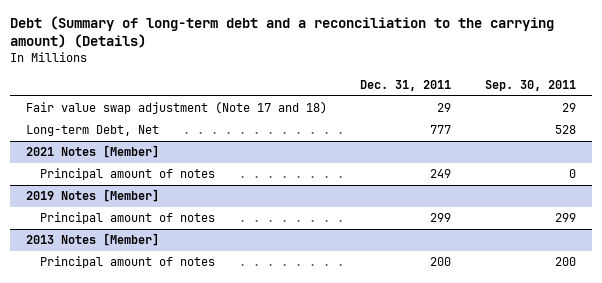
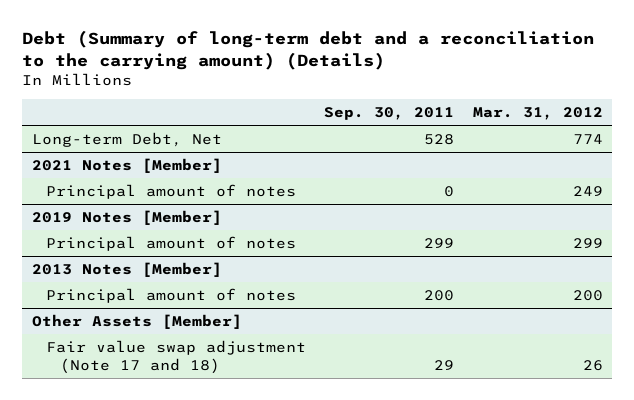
[360,80,452,92] Dec. 31, 2011 -> none
none -> [472,107,603,121] Mar. 31, 2012
[26,101,328,115] Fair value swap adjustment (Note 17 and 18) -> none
none -> [31,313,242,329] Other Assets [Member]
none -> [45,339,306,374] Fair value swap adjustment (Note 17 and 18)

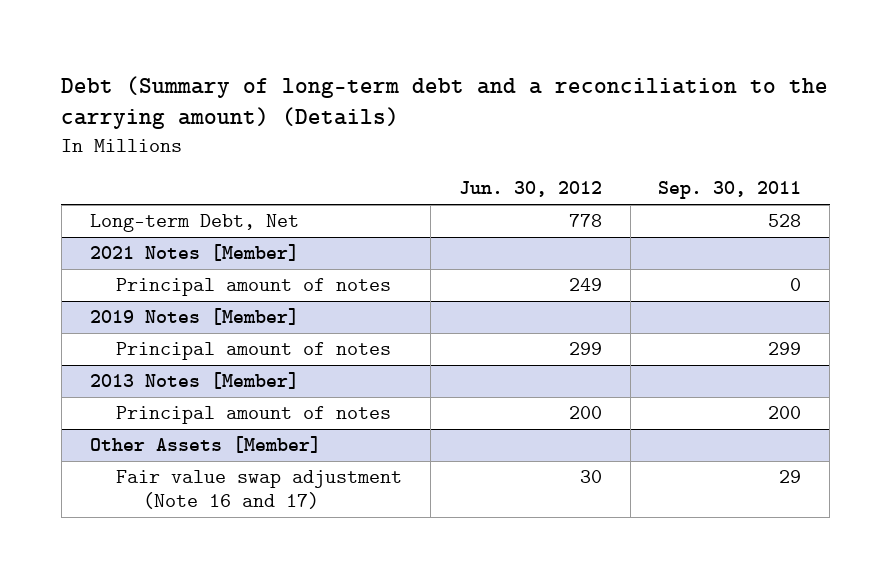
[472,107,603,121] Mar. 31, 2012 -> none
none -> [458,181,602,198] Jun. 30, 2012
[45,339,306,374] Fair value swap adjustment (Note 17 and 18) -> [116,470,403,510] Fair value swap adjustment (Note 16 and 17)

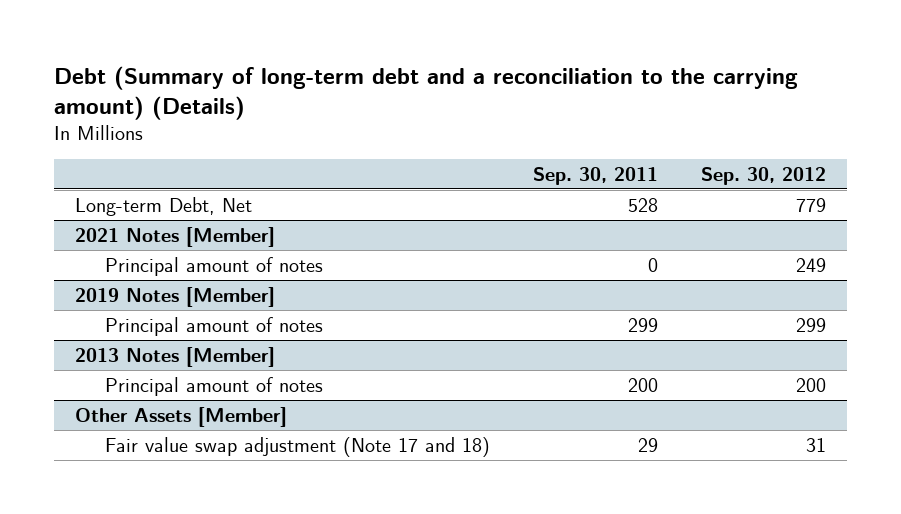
[458,181,602,198] Jun. 30, 2012 -> none
none -> [700,167,826,186] Sep. 30, 2012
[116,470,403,510] Fair value swap adjustment (Note 16 and 17) -> [105,436,491,457] Fair value swap adjustment (Note 17 and 18)

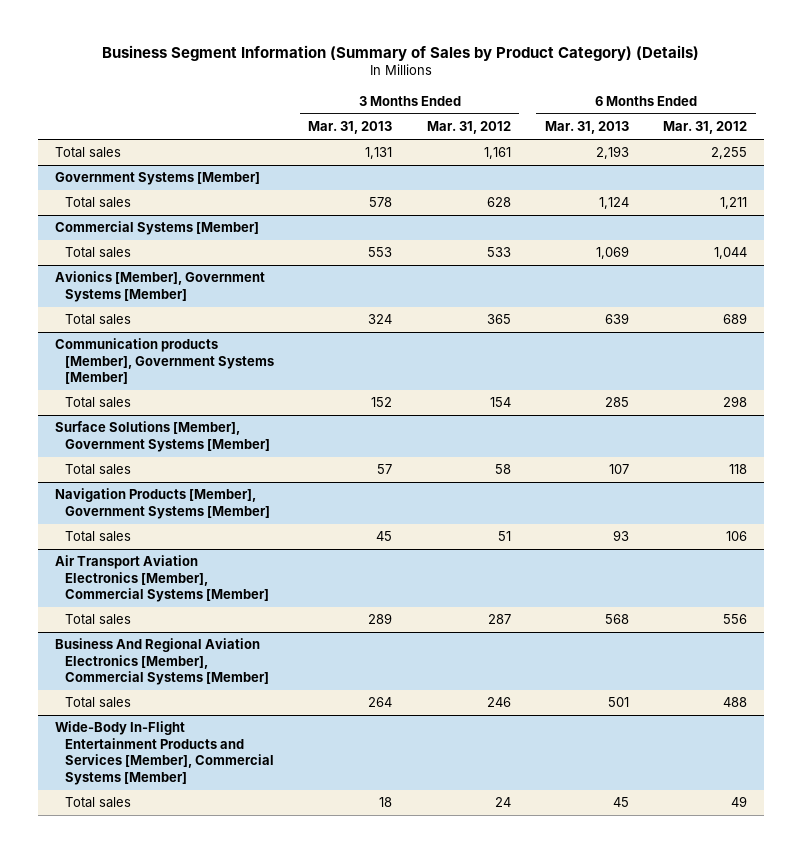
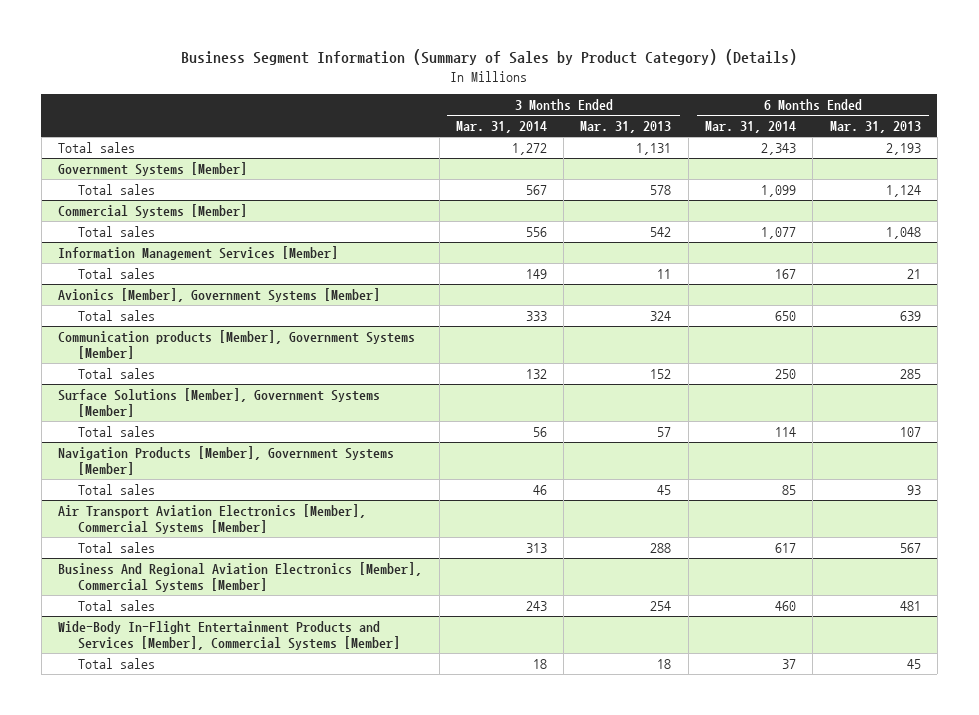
[426,121,511,135] Mar. 31, 2012 -> none
[663,121,748,135] Mar. 31, 2012 -> none
none -> [455,121,547,134] Mar. 31, 2014
none -> [705,121,797,134] Mar. 31, 2014
[368,247,393,258] 553 -> [650,226,672,237] 542
[595,246,629,260] 1,069 -> [885,226,921,239] 1,048
none -> [58,245,339,260] Information Management Services [Member]
none -> [77,267,155,279] Total sales
[368,613,393,625] 289 -> [650,542,672,553] 288
[604,614,629,625] 568 -> [899,542,921,553] 567
[368,697,393,708] 264 -> [650,600,672,611] 254
[607,697,629,708] 501 -> [899,600,921,611] 481

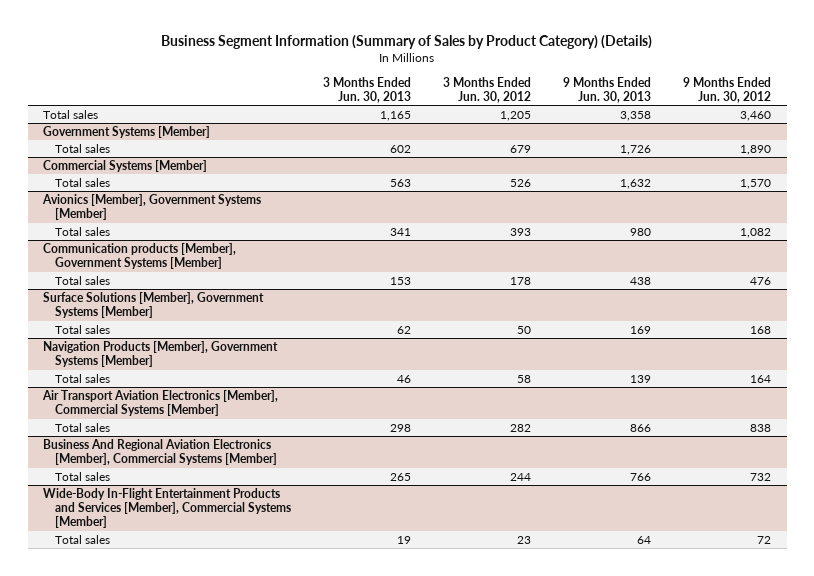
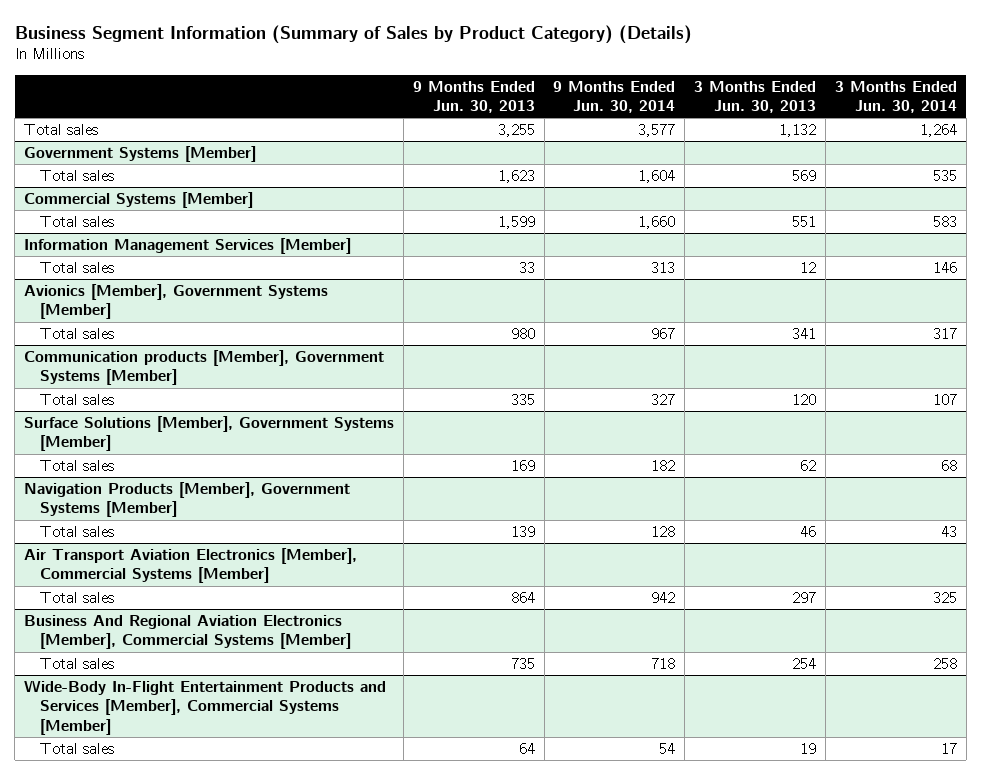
[443,77,532,104] 3 Months Ended Jun. 30, 2012 -> none
[683,77,772,104] 9 Months Ended Jun. 30, 2012 -> none
none -> [553,80,676,114] 9 Months Ended Jun. 30, 2014
none -> [834,80,957,114] 3 Months Ended Jun. 30, 2014
[380,111,412,122] 1,165 -> [779,123,817,137] 1,132
[620,111,652,122] 3,358 -> [497,123,535,137] 3,255
[390,145,412,154] 602 -> [792,169,817,181] 569
[620,145,652,156] 1,726 -> [497,169,535,183] 1,623
[390,179,412,188] 563 -> [792,215,817,227] 551
[620,179,652,190] 1,632 -> [497,215,535,229] 1,599
none -> [23,237,351,254] Information Management Services [Member]
none -> [40,261,115,273] Total sales
[390,277,412,286] 153 -> [792,393,817,405] 120
[630,277,652,286] 438 -> [510,393,535,405] 335
[390,424,412,433] 298 -> [792,591,817,603] 297
[630,424,652,433] 866 -> [510,591,535,603] 864
[390,473,412,482] 265 -> [792,657,817,669] 254
[630,473,652,482] 766 -> [510,657,535,669] 735

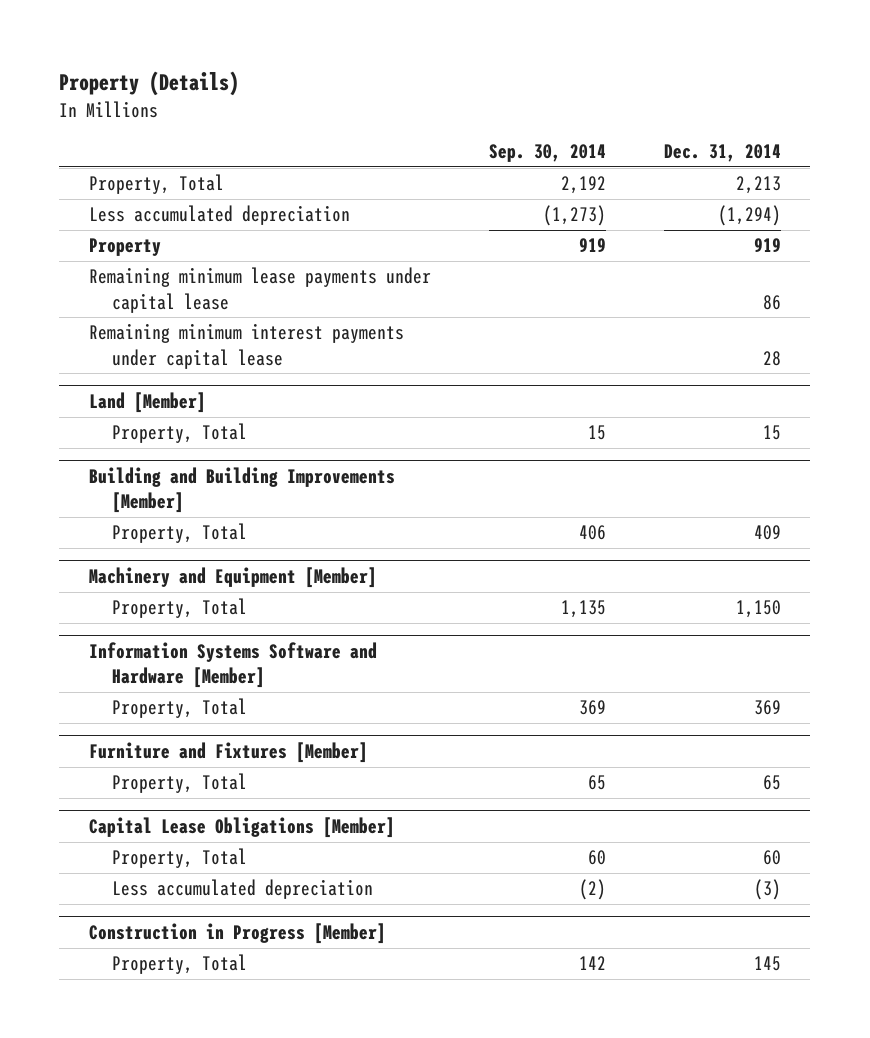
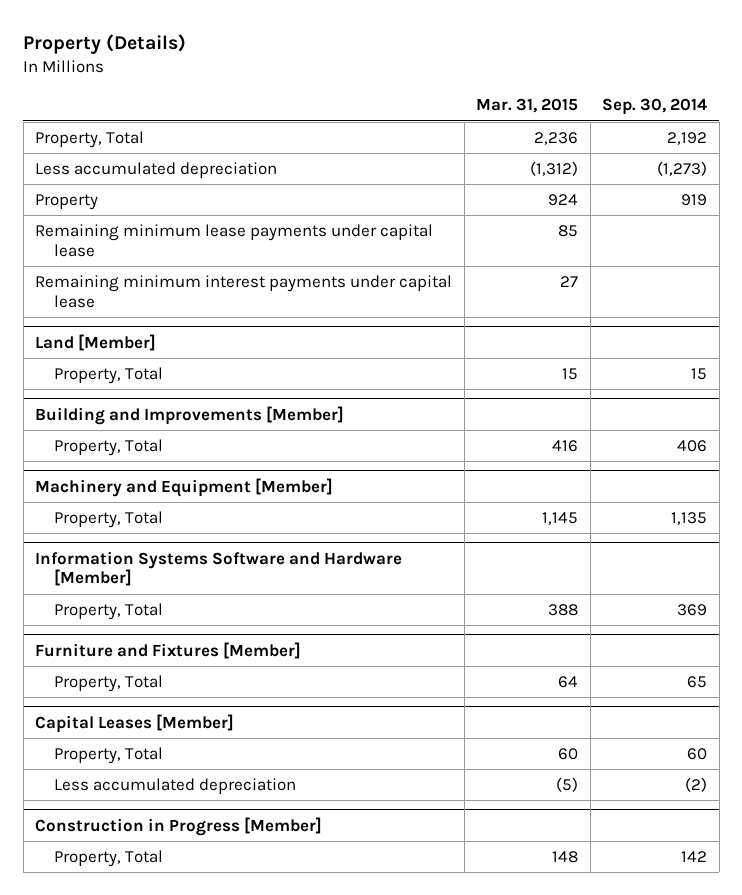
[663,144,781,163] Dec. 31, 2014 -> none
none -> [476,98,579,114] Mar. 31, 2015
[88,467,395,514] Building and Building Improvements [Member] -> [35,405,345,425] Building and Improvements [Member]
[88,817,395,839] Capital Lease Obligations [Member] -> [35,713,235,733] Capital Leases [Member]

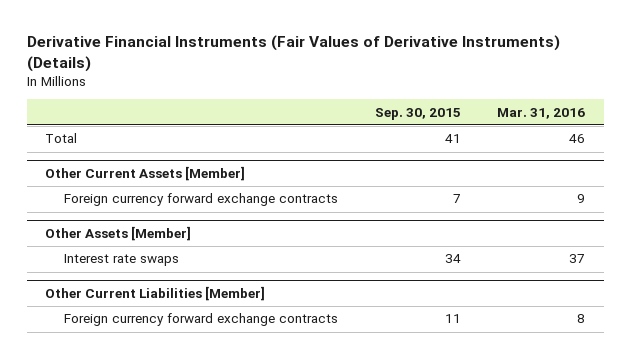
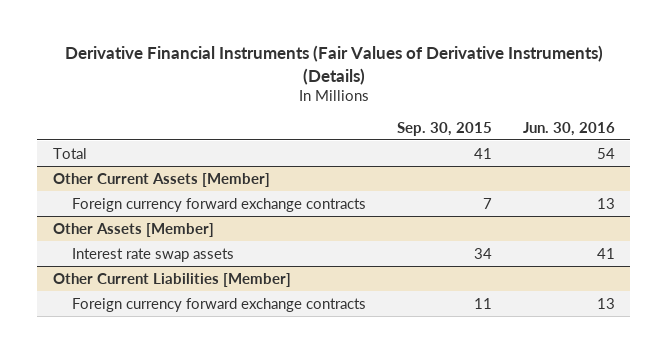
[497,107,586,119] Mar. 31, 2016 -> none
none -> [522,121,615,136] Jun. 30, 2016
[63,254,179,267] Interest rate swaps -> [71,247,234,262] Interest rate swap assets

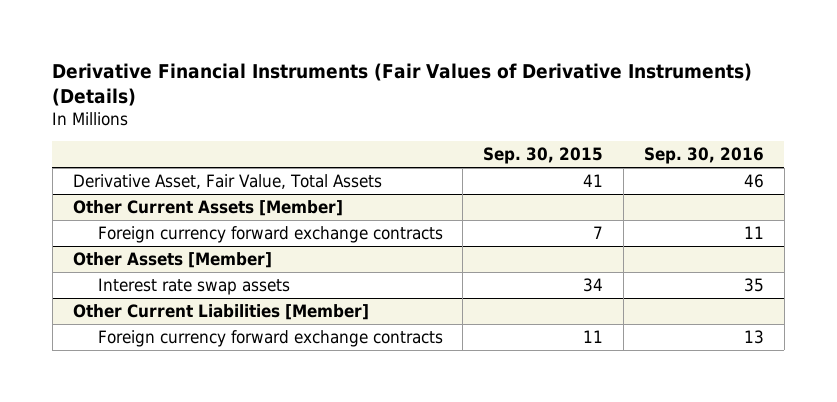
[522,121,615,136] Jun. 30, 2016 -> none
none -> [644,147,765,165] Sep. 30, 2016
[52,147,87,159] Total -> [72,173,382,189] Derivative Asset, Fair Value, Total Assets

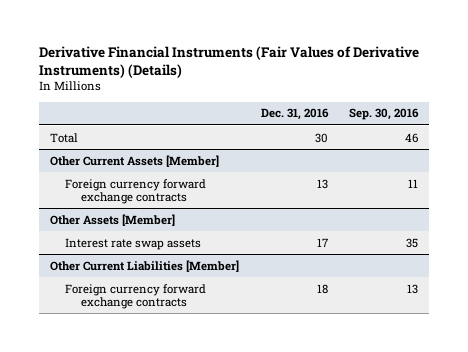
[483,147,604,165] Sep. 30, 2015 -> none
none -> [260,108,329,121] Dec. 31, 2016
[72,173,382,189] Derivative Asset, Fair Value, Total Assets -> [49,132,78,143] Total

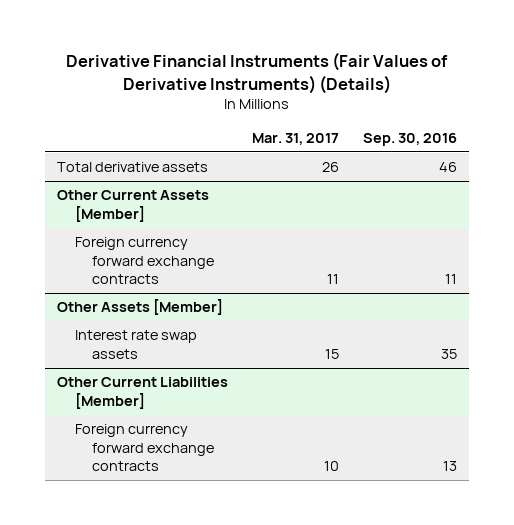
[260,108,329,121] Dec. 31, 2016 -> none
none -> [251,132,339,145] Mar. 31, 2017
[49,132,78,143] Total -> [56,162,208,173] Total derivative assets

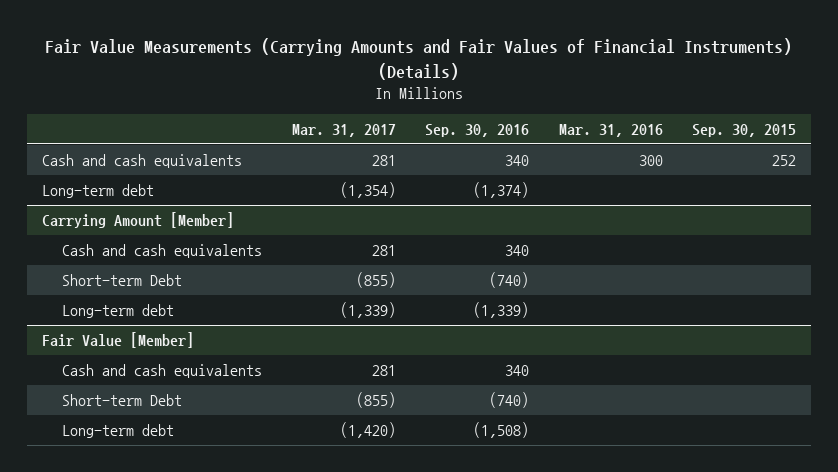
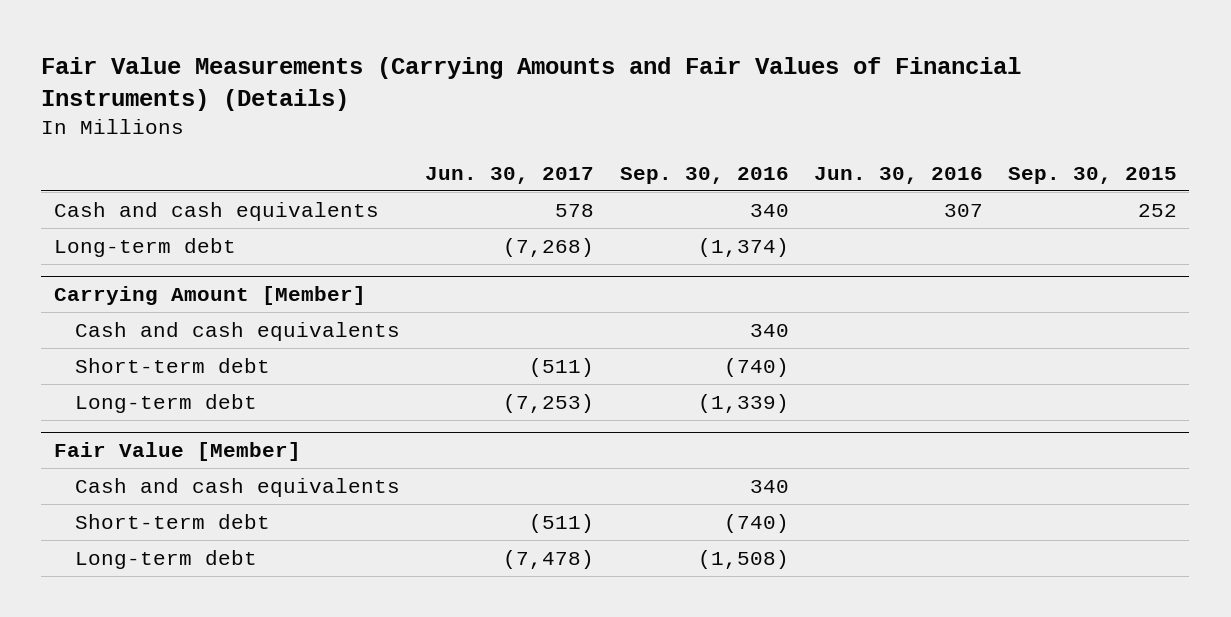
[291,123,396,137] Mar. 31, 2017 -> none
[558,123,663,137] Mar. 31, 2016 -> none
none -> [425,166,595,184] Jun. 30, 2017
none -> [813,166,983,184] Jun. 30, 2016
[61,274,182,287] Short-term Debt -> [75,357,271,373] Short-term debt
[61,394,182,407] Short-term Debt -> [75,513,271,529] Short-term debt

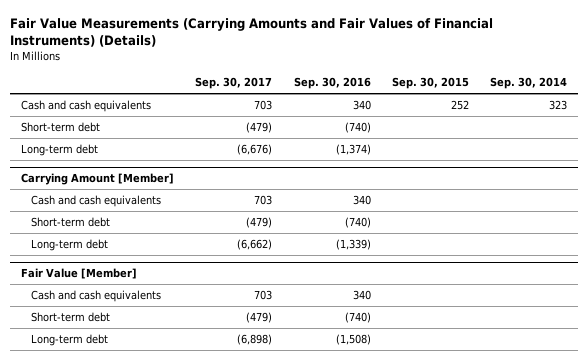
[425,166,595,184] Jun. 30, 2017 -> none
[813,166,983,184] Jun. 30, 2016 -> none
none -> [195,77,273,90] Sep. 30, 2017
none -> [490,77,568,90] Sep. 30, 2014
none -> [20,122,100,133] Short-term debt

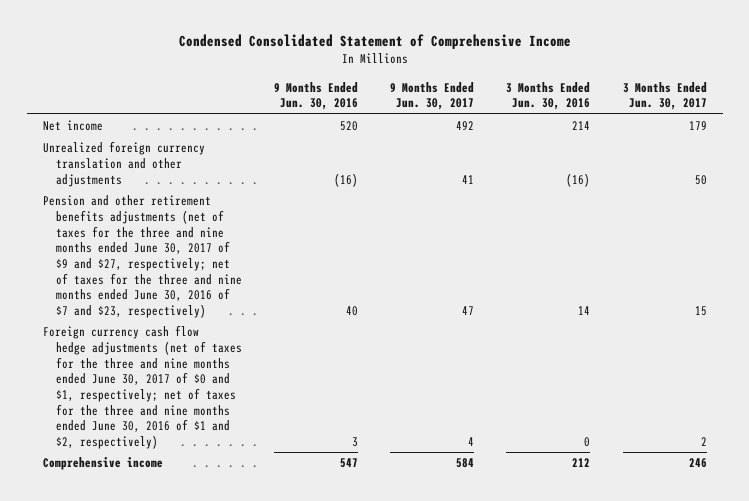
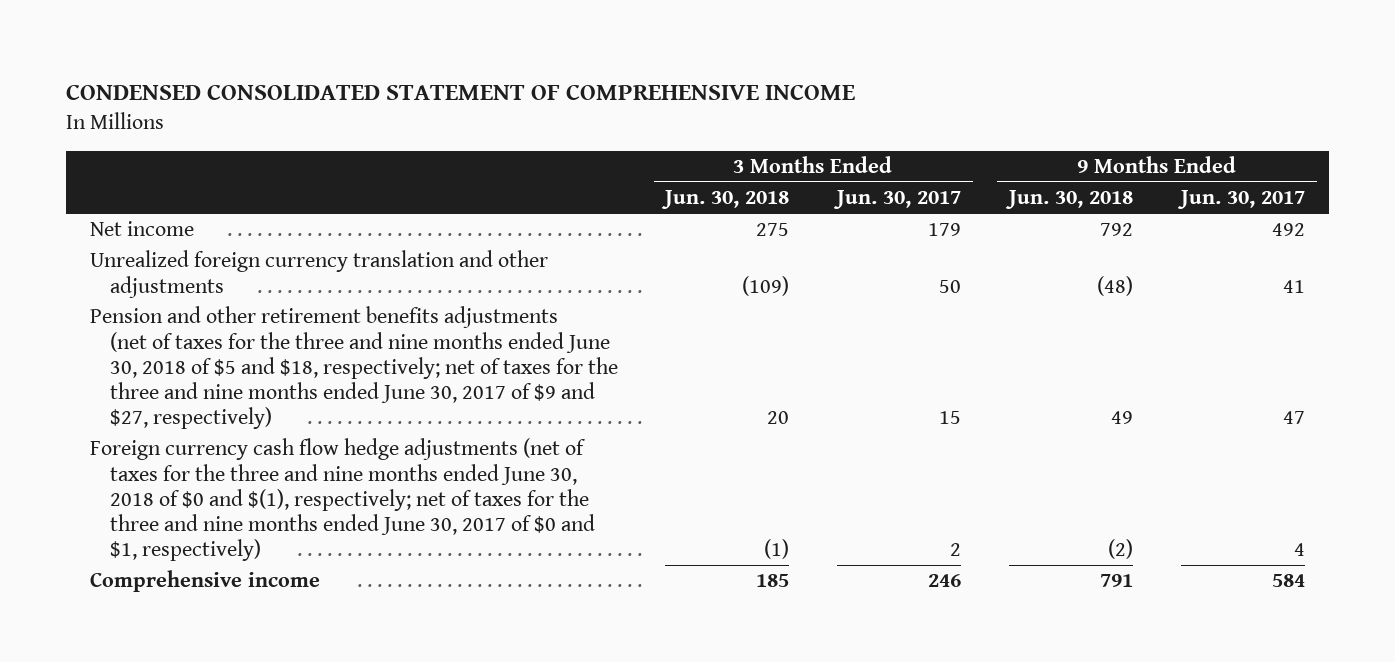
[178,34,571,50] Condensed Consolidated Statement of Comprehensive Income -> [66,83,856,100] CONDENSED CONSOLIDATED STATEMENT OF COMPREHENSIVE INCOME
[273,81,358,111] 9 Months Ended Jun. 30, 2016 -> none
[506,81,591,111] 3 Months Ended Jun. 30, 2016 -> none
none -> [661,190,790,210] Jun. 30, 2018
none -> [1004,190,1133,210] Jun. 30, 2018
[42,195,242,318] Pension and other retirement benefits adjustments (net of taxes for the three and nine months ended June 30, 2017 of $9 and $27, respectively; net of taxes for the three and nine months ended June 30, 2016 of $7 and $23, respectively) -> [90,306,618,430] Pension and other retirement benefits adjustments (net of taxes for the three and nine months ended June 30, 2018 of $5 and $18, respectively; net of taxes for the three and nine months ended June 30, 2017 of $9 and $27, respectively)
[42,325,242,449] Foreign currency cash flow hedge adjustments (net of taxes for the three and nine months ended June 30, 2017 of $0 and $1, respectively; net of taxes for the three and nine months ended June 30, 2016 of $1 and $2, respectively) -> [90,438,595,562] Foreign currency cash flow hedge adjustments (net of taxes for the three and nine months ended June 30, 2018 of $0 and $(1), respectively; net of taxes for the three and nine months ended June 30, 2017 of $0 and $1, respectively)

